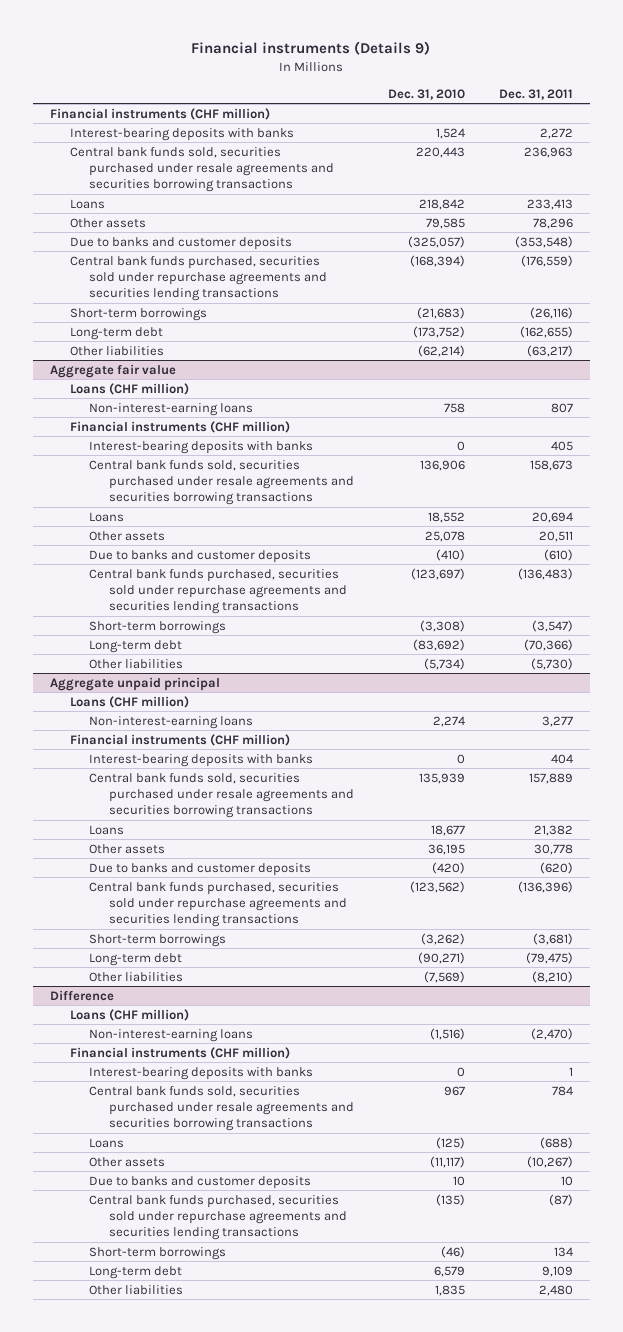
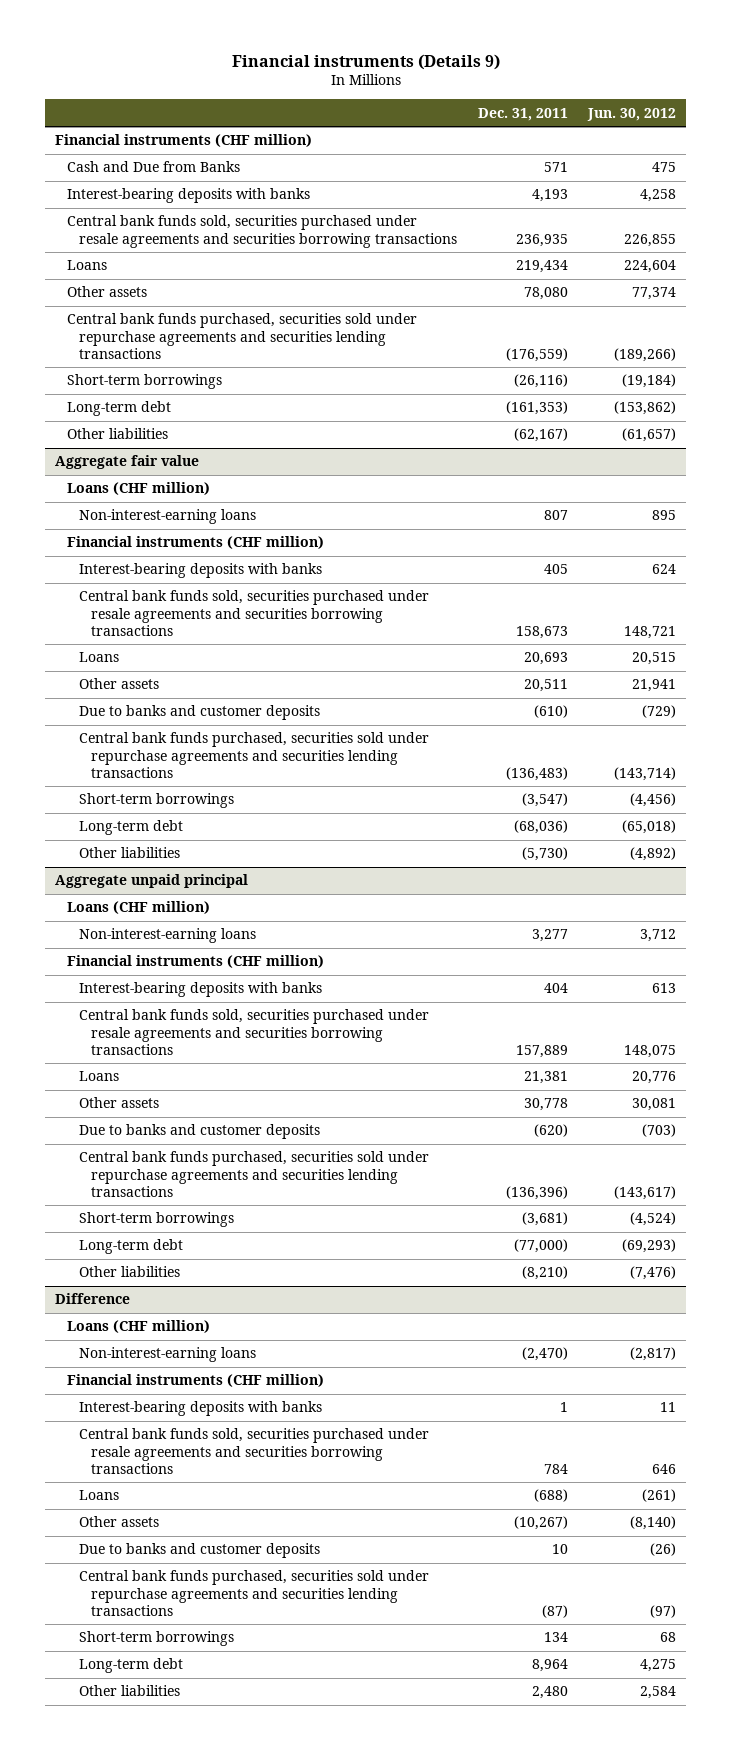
[388,88,466,100] Dec. 31, 2010 -> none
none -> [587,107,677,121] Jun. 30, 2012
[69,236,292,250] Due to banks and customer deposits -> none
none -> [67,161,241,173] Cash and Due from Banks
[539,127,573,139] 2,272 -> [531,189,568,203] 4,193
[523,146,573,158] 236,963 -> [515,233,568,247] 236,935
[526,198,573,210] 233,413 -> [515,260,568,274] 219,434
[532,217,573,229] 78,296 -> [523,287,568,301] 78,080
[519,325,573,338] (162,655) -> [505,401,568,416] (161,353)
[526,344,573,357] (63,217) -> [513,428,568,443] (62,167)
[531,511,573,523] 20,694 -> [523,652,568,666] 20,693
[523,638,573,651] (70,366) -> [513,820,568,835] (68,036)
[533,824,573,836] 21,382 -> [523,1071,568,1085] 21,381
[525,951,573,964] (79,475) -> [513,1239,568,1254] (77,000)
[541,1265,573,1277] 9,109 -> [531,1659,568,1673] 8,964

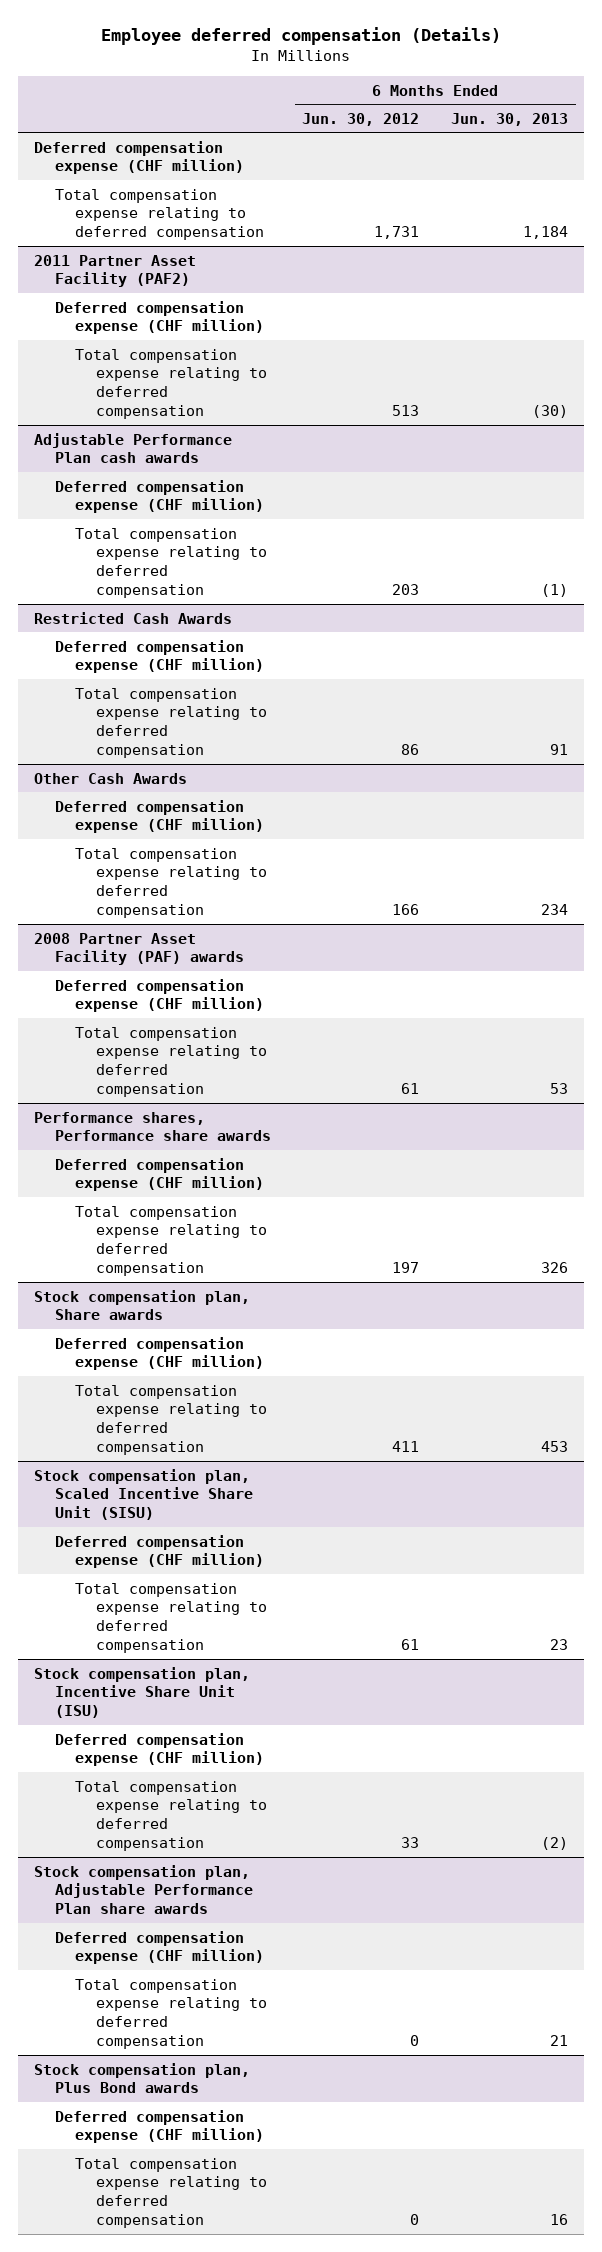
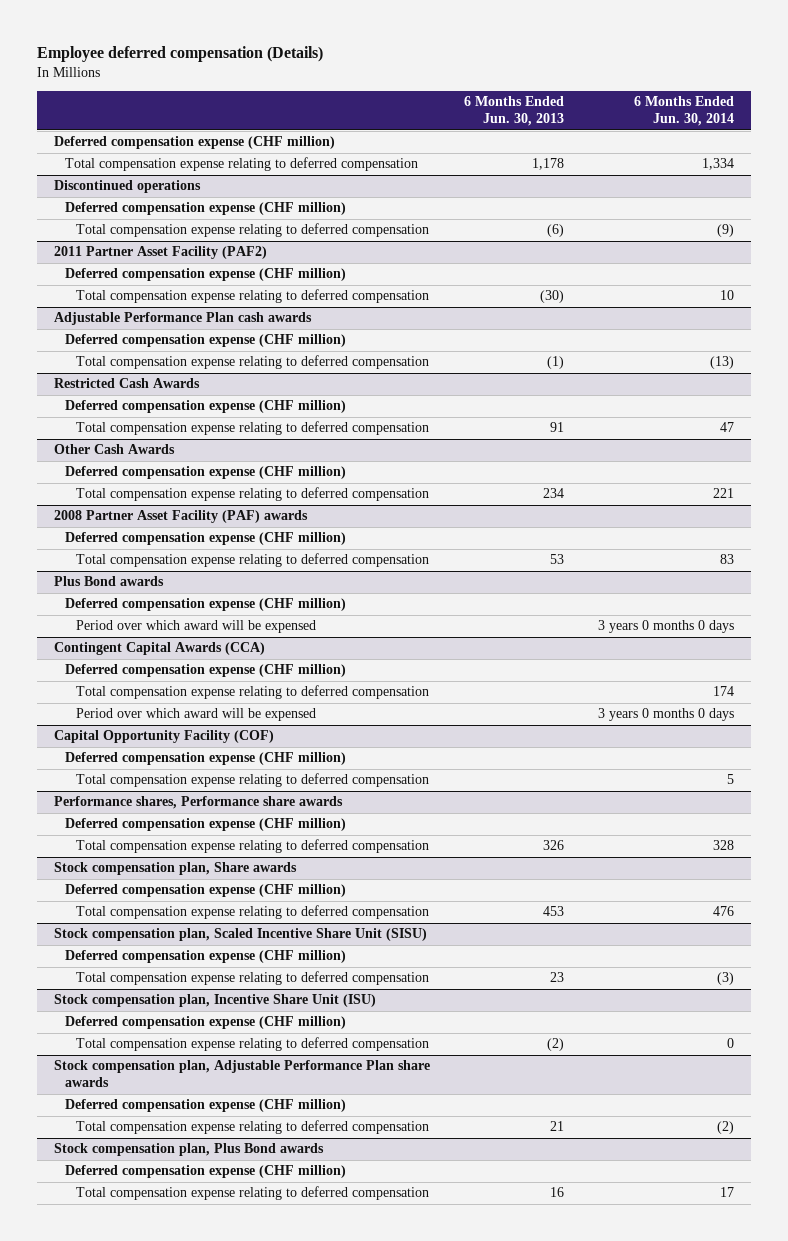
[302,112,420,126] Jun. 30, 2012 -> none
none -> [634,96,735,127] 6 Months Ended Jun. 30, 2014
[523,226,569,240] 1,184 -> [532,158,565,171] 1,178
none -> [53,180,201,194] Discontinued operations
none -> [65,202,347,216] Deferred compensation expense (CHF million)
none -> [76,223,430,238] Total compensation expense relating to deferred compensation
none -> [53,576,164,587] Plus Bond awards
none -> [65,598,347,612] Deferred compensation expense (CHF million)
none -> [76,620,317,634] Period over which award will be expensed
none -> [53,642,265,656] Contingent Capital Awards (CCA)
none -> [65,664,347,678] Deferred compensation expense (CHF million)
none -> [76,685,430,700] Total compensation expense relating to deferred compensation
none -> [76,708,317,722] Period over which award will be expensed
none -> [53,730,274,744] Capital Opportunity Facility (COF)
none -> [65,752,347,766] Deferred compensation expense (CHF million)
none -> [76,773,430,788] Total compensation expense relating to deferred compensation

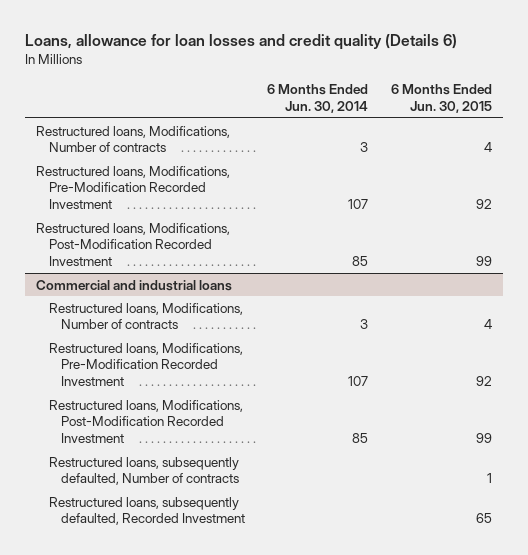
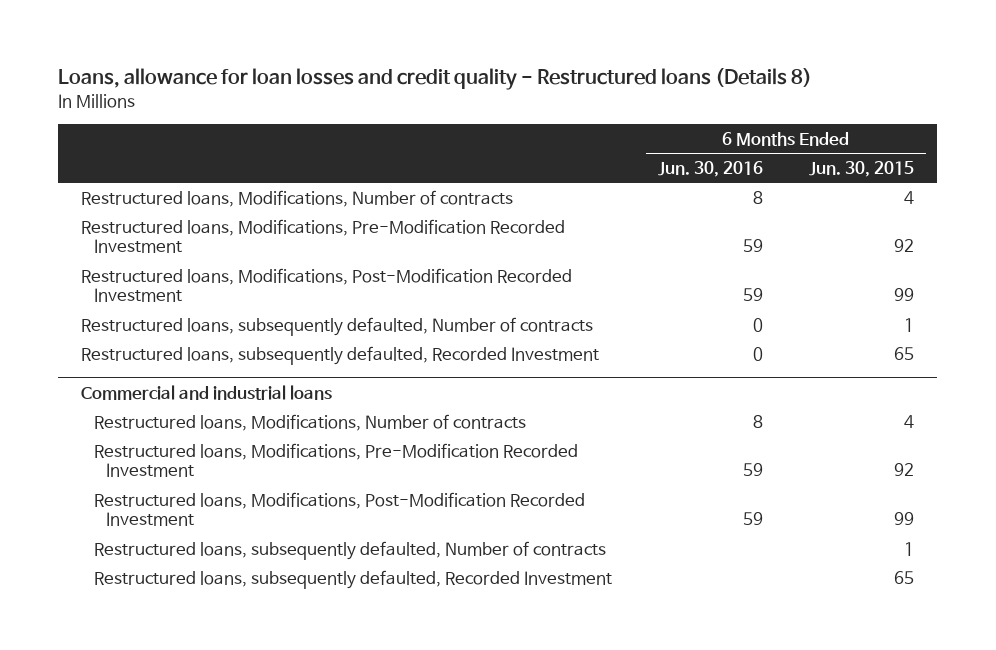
[25,34,458,51] Loans, allowance for loan losses and credit quality (Details 6) -> [58,68,813,91] Loans, allowance for loan losses and credit quality - Restructured loans (Details 8)
[267,84,369,114] 6 Months Ended Jun. 30, 2014 -> none
none -> [657,160,763,177] Jun. 30, 2016
none -> [81,316,594,336] Restructured loans, subsequently defaulted, Number of contracts
none -> [81,345,600,365] Restructured loans, subsequently defaulted, Recorded Investment

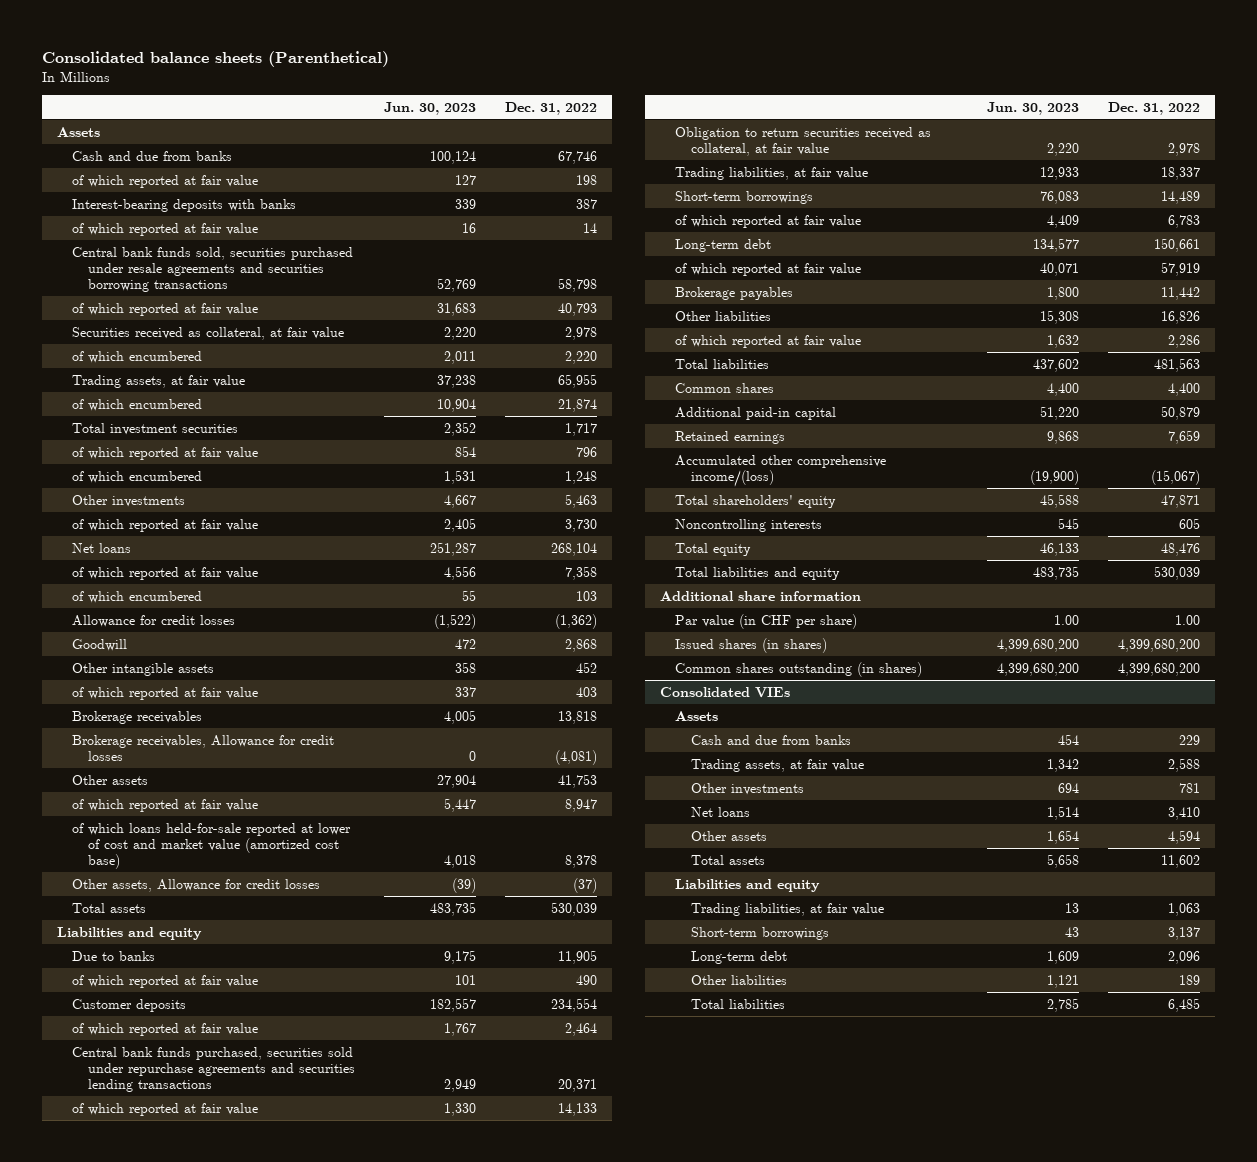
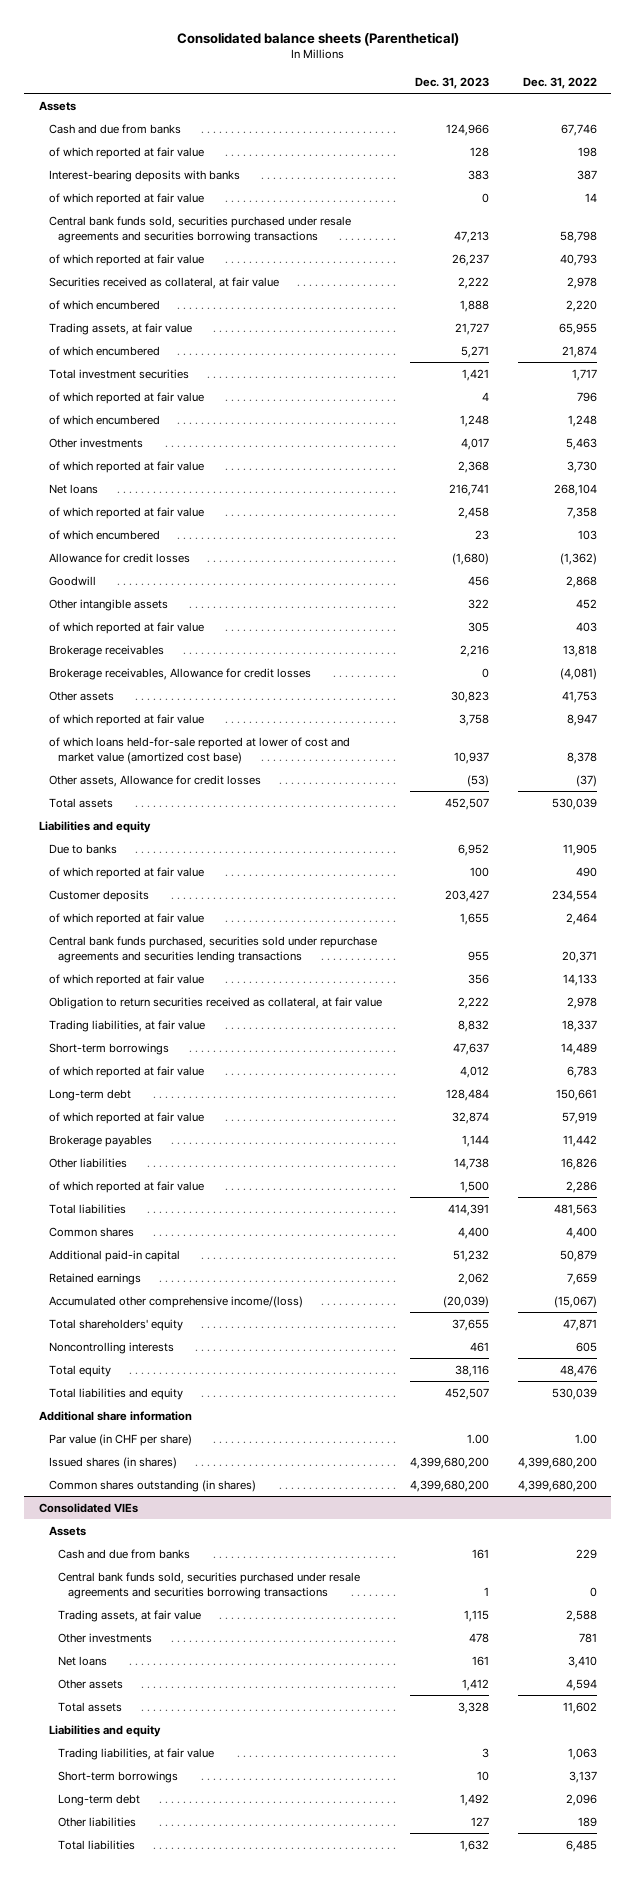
[383,101,476,115] Jun. 30, 2023 -> none
none -> [415,76,490,89] Dec. 31, 2023
none -> [58,1571,361,1599] Central bank funds sold, securities purchased under resale agreements and securities borrowing transactions

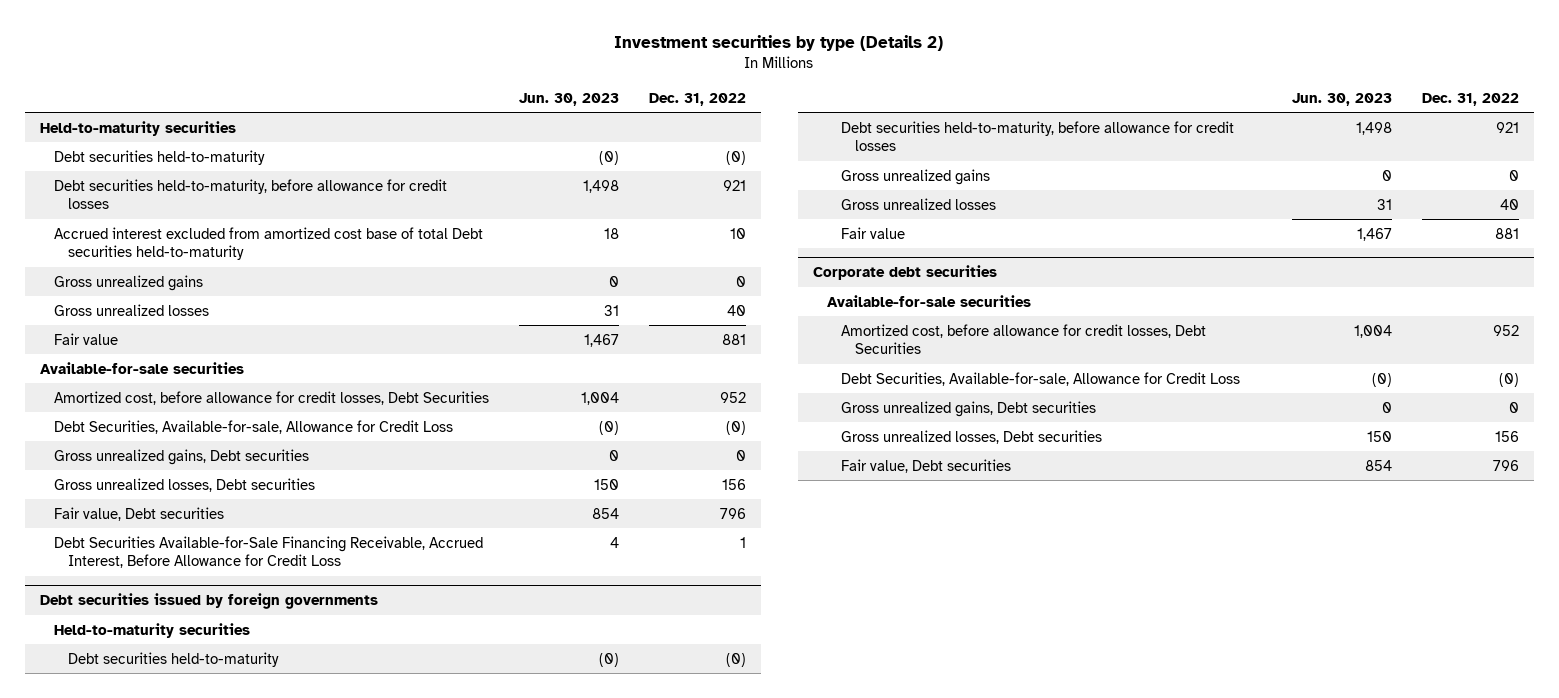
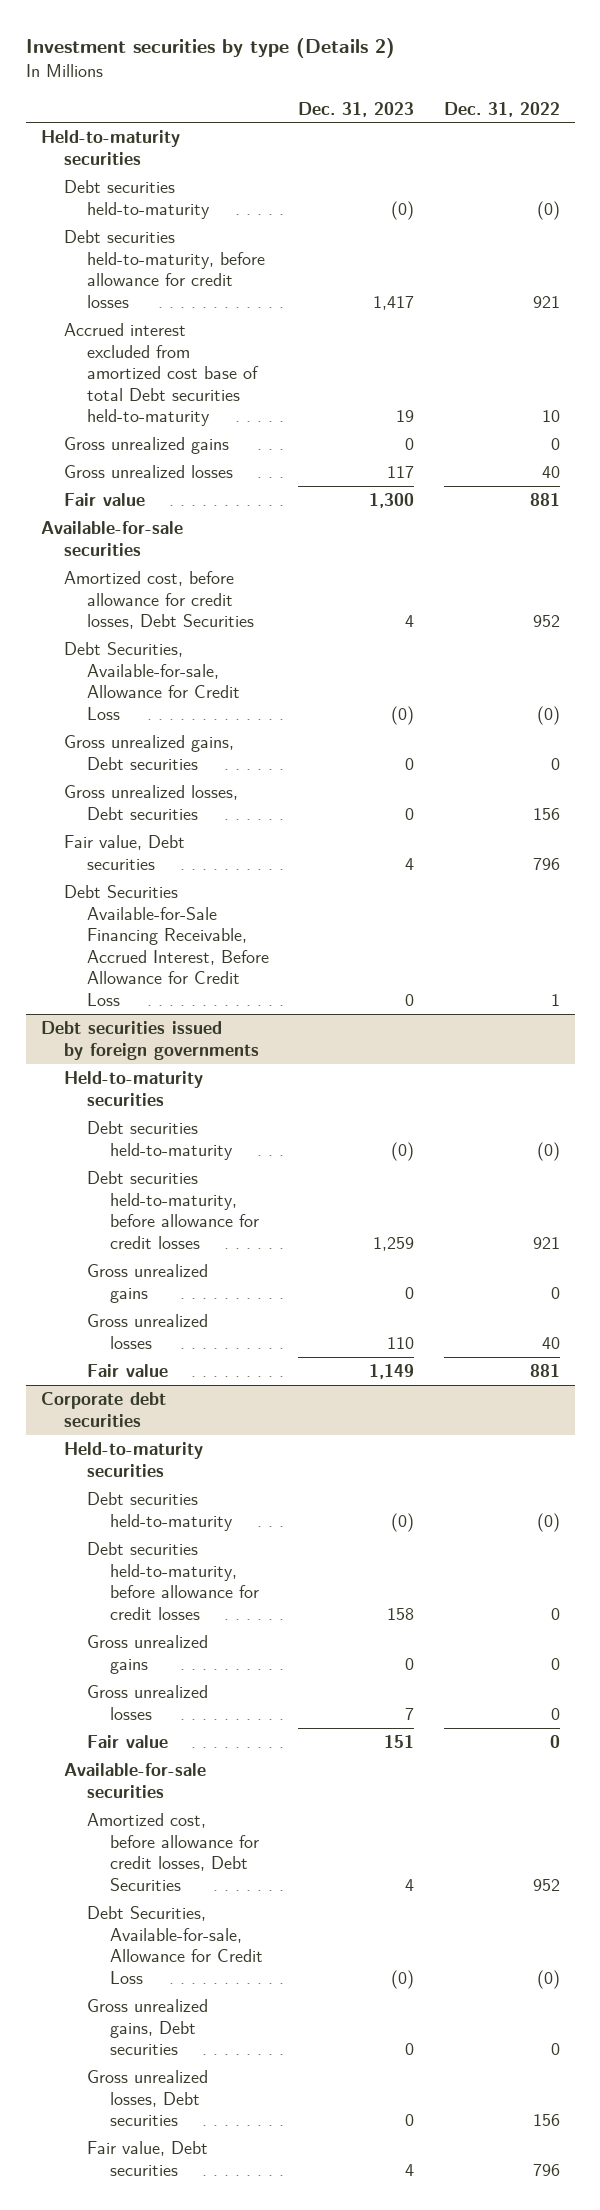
[518,92,619,106] Jun. 30, 2023 -> none
none -> [298,101,415,117] Dec. 31, 2023
none -> [63,1442,203,1477] Held-to-maturity securities
none -> [87,1492,234,1531] Debt securities held-to-maturity
none -> [87,1542,260,1620] Debt securities held-to-maturity, before allowance for credit losses
none -> [87,1635,209,1674] Gross unrealized gains
none -> [87,1685,209,1720] Gross unrealized losses
none -> [87,1735,169,1749] Fair value

